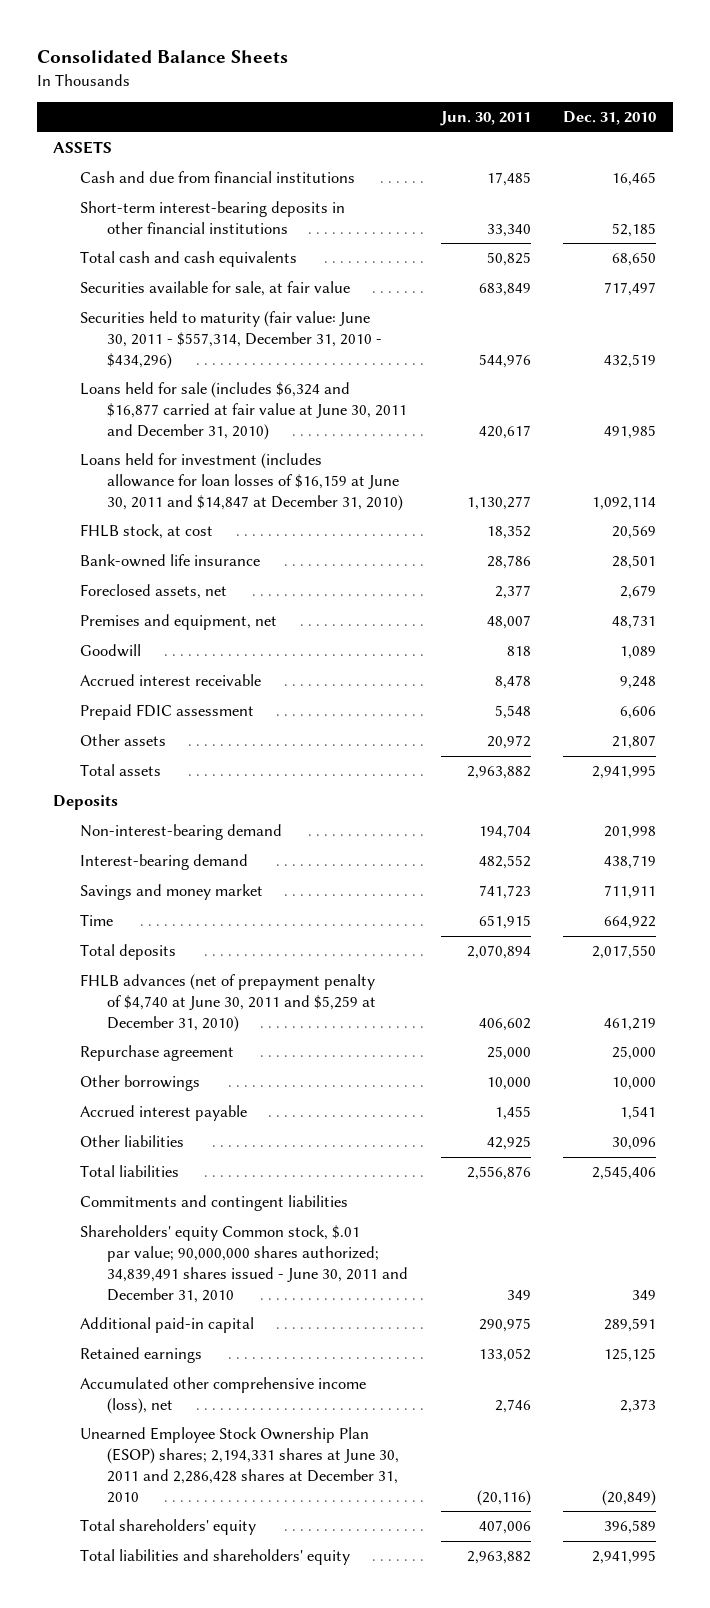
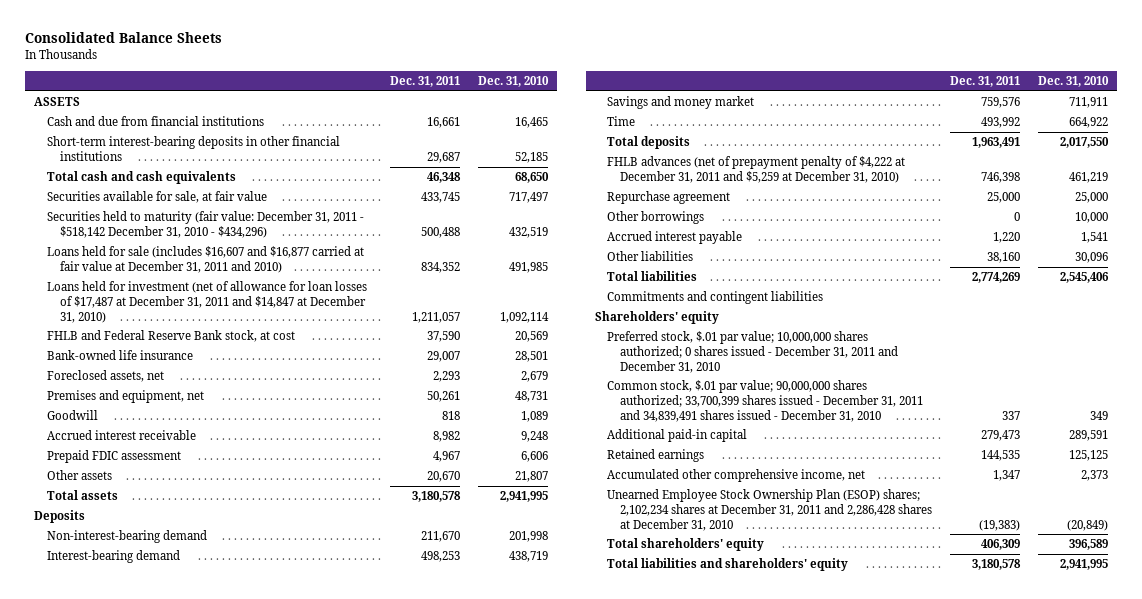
[439,111,531,127] Jun. 30, 2011 -> none
none -> [389,75,460,87] Dec. 31, 2011
[80,311,382,369] Securities held to maturity (fair value: June 30, 2011 - $557,314, December 31, 2010 - $434,296) -> [47,211,365,238] Securities held to maturity (fair value: December 31, 2011 - $518,142 December 31, 2010 - $434,296)
[80,382,407,440] Loans held for sale (includes $6,324 and $16,877 carried at fair value at June 30, 2011 and December 31, 2010) -> [47,246,365,273] Loans held for sale (includes $16,607 and $16,877 carried at fair value at December 31, 2011 and 2010)
[80,453,403,511] Loans held for investment (includes allowance for loan losses of $16,159 at June 30, 2011 and $14,847 at December 31, 2010) -> [47,281,368,323] Loans held for investment (net of allowance for loan losses of $17,487 at December 31, 2011 and $14,847 at December 31, 2010)
[80,524,214,540] FHLB stock, at cost -> [47,330,296,343] FHLB and Federal Reserve Bank stock, at cost
[80,974,376,1032] FHLB advances (net of prepayment penalty of $4,740 at June 30, 2011 and $5,259 at December 31, 2010) -> [607,156,906,183] FHLB advances (net of prepayment penalty of $4,222 at December 31, 2011 and $5,259 at December 31, 2010)
none -> [594,311,719,325] Shareholders' equity
none -> [607,331,899,373] Preferred stock, $.01 par value; 10,000,000 shares authorized; 0 shares issued - December 31, 2011 and December 31, 2010
[80,1225,408,1303] Shareholders' equity Common stock, $.01 par value; 90,000,000 shares authorized; 34,839,491 shares issued - June 30, 2011 and December 31, 2010 -> [607,380,924,422] Common stock, $.01 par value; 90,000,000 shares authorized; 33,700,399 shares issued - December 31, 2011 and 34,839,491 shares issued - December 31, 2010
[80,1377,367,1414] Accumulated other comprehensive income (loss), net -> [607,469,866,483] Accumulated other comprehensive income, net
[80,1427,399,1503] Unearned Employee Stock Ownership Plan (ESOP) shares; 2,194,331 shares at June 30, 2011 and 2,286,428 shares at December 31, 2010 -> [607,489,933,531] Unearned Employee Stock Ownership Plan (ESOP) shares; 2,102,234 shares at December 31, 2011 and 2,286,428 shares at December 31, 2010

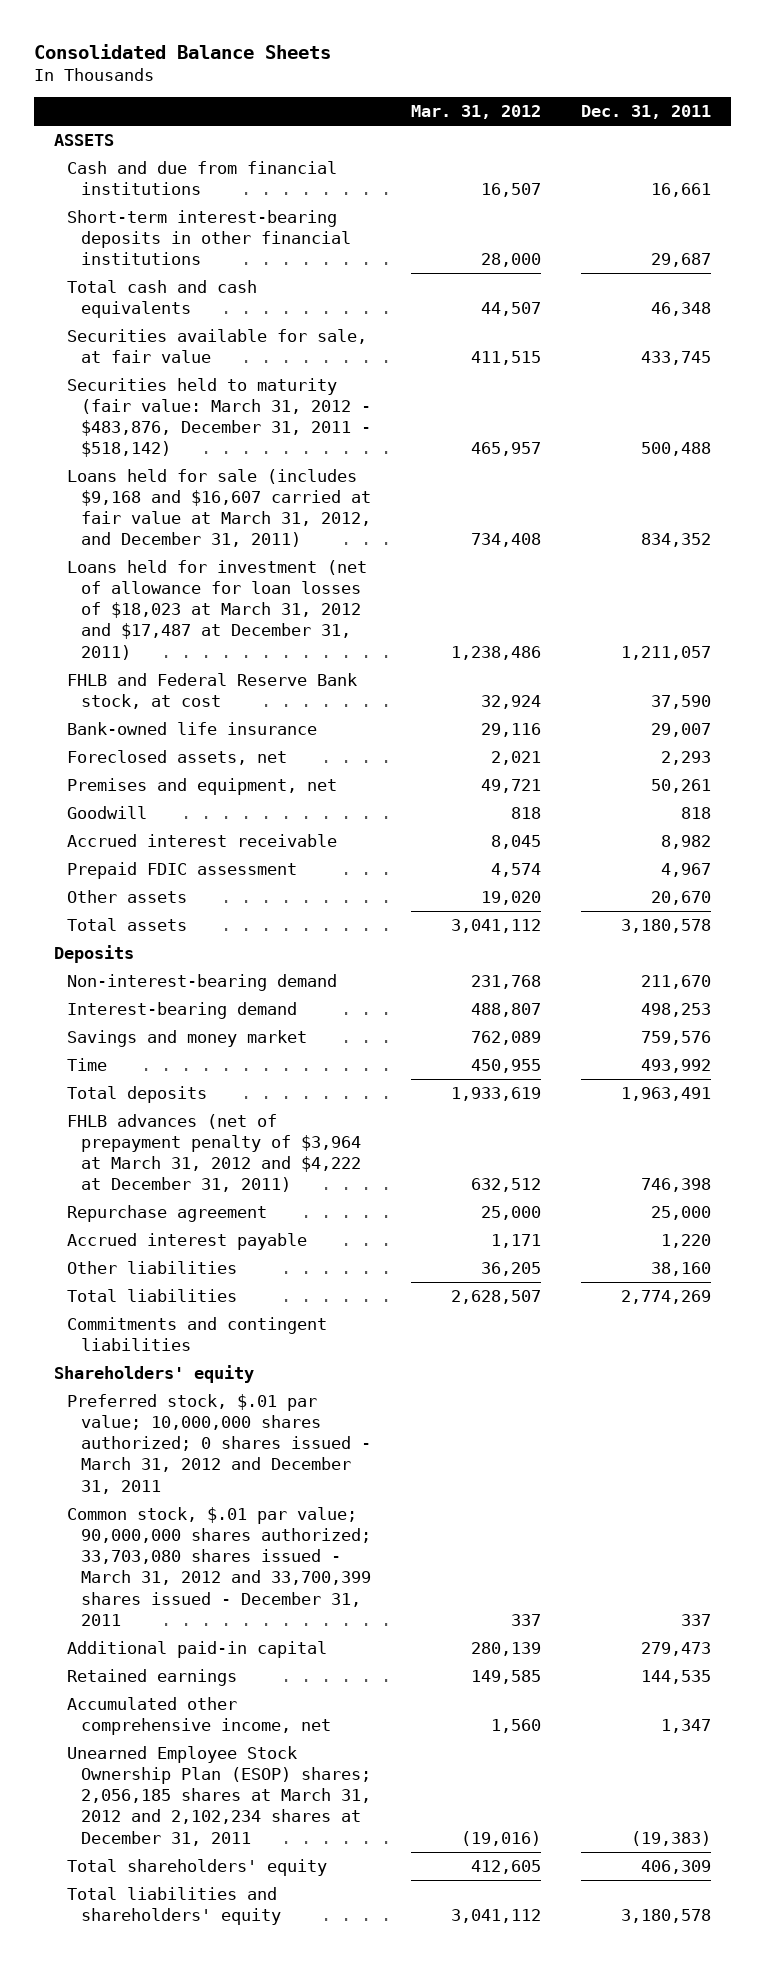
[477,75,549,87] Dec. 31, 2010 -> none
none -> [410,105,541,120] Mar. 31, 2012
[47,211,365,238] Securities held to maturity (fair value: December 31, 2011 - $518,142 December 31, 2010 - $434,296) -> [67,377,371,458] Securities held to maturity (fair value: March 31, 2012 - $483,876, December 31, 2011 - $518,142)
[47,246,365,273] Loans held for sale (includes $16,607 and $16,877 carried at fair value at December 31, 2011 and 2010) -> [67,468,371,548] Loans held for sale (includes $9,168 and $16,607 carried at fair value at March 31, 2012, and December 31, 2011)
[47,281,368,323] Loans held for investment (net of allowance for loan losses of $17,487 at December 31, 2011 and $14,847 at December 31, 2010) -> [67,559,368,660] Loans held for investment (net of allowance for loan losses of $18,023 at March 31, 2012 and $17,487 at December 31, 2011)
[607,156,906,183] FHLB advances (net of prepayment penalty of $4,222 at December 31, 2011 and $5,259 at December 31, 2010) -> [67,1113,361,1193] FHLB advances (net of prepayment penalty of $3,964 at March 31, 2012 and $4,222 at December 31, 2011)
[607,211,705,225] Other borrowings -> none
[607,331,899,373] Preferred stock, $.01 par value; 10,000,000 shares authorized; 0 shares issued - December 31, 2011 and December 31, 2010 -> [67,1393,371,1494] Preferred stock, $.01 par value; 10,000,000 shares authorized; 0 shares issued - March 31, 2012 and December 31, 2011
[607,380,924,422] Common stock, $.01 par value; 90,000,000 shares authorized; 33,700,399 shares issued - December 31, 2011 and 34,839,491 shares issued - December 31, 2010 -> [67,1506,371,1626] Common stock, $.01 par value; 90,000,000 shares authorized; 33,703,080 shares issued - March 31, 2012 and 33,700,399 shares issued - December 31, 2011
[607,489,933,531] Unearned Employee Stock Ownership Plan (ESOP) shares; 2,102,234 shares at December 31, 2011 and 2,286,428 shares at December 31, 2010 -> [67,1745,371,1846] Unearned Employee Stock Ownership Plan (ESOP) shares; 2,056,185 shares at March 31, 2012 and 2,102,234 shares at December 31, 2011

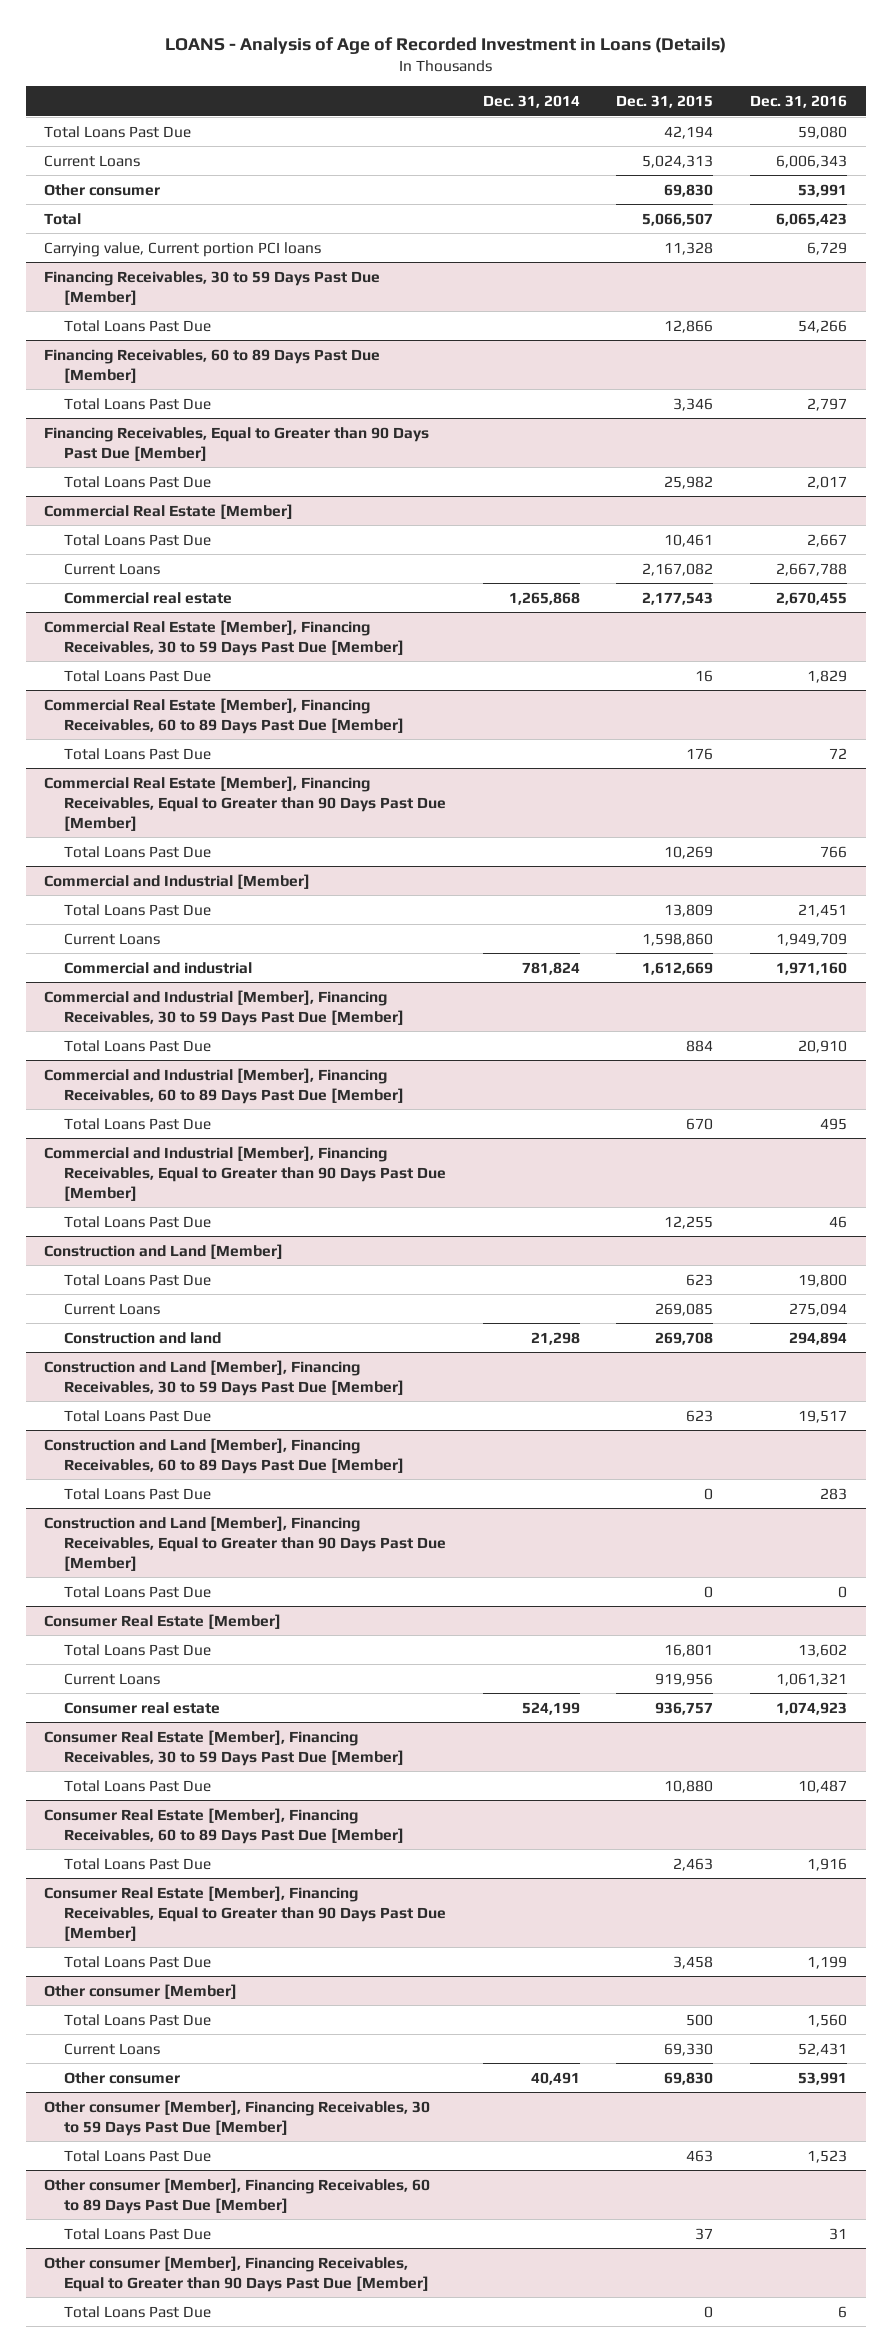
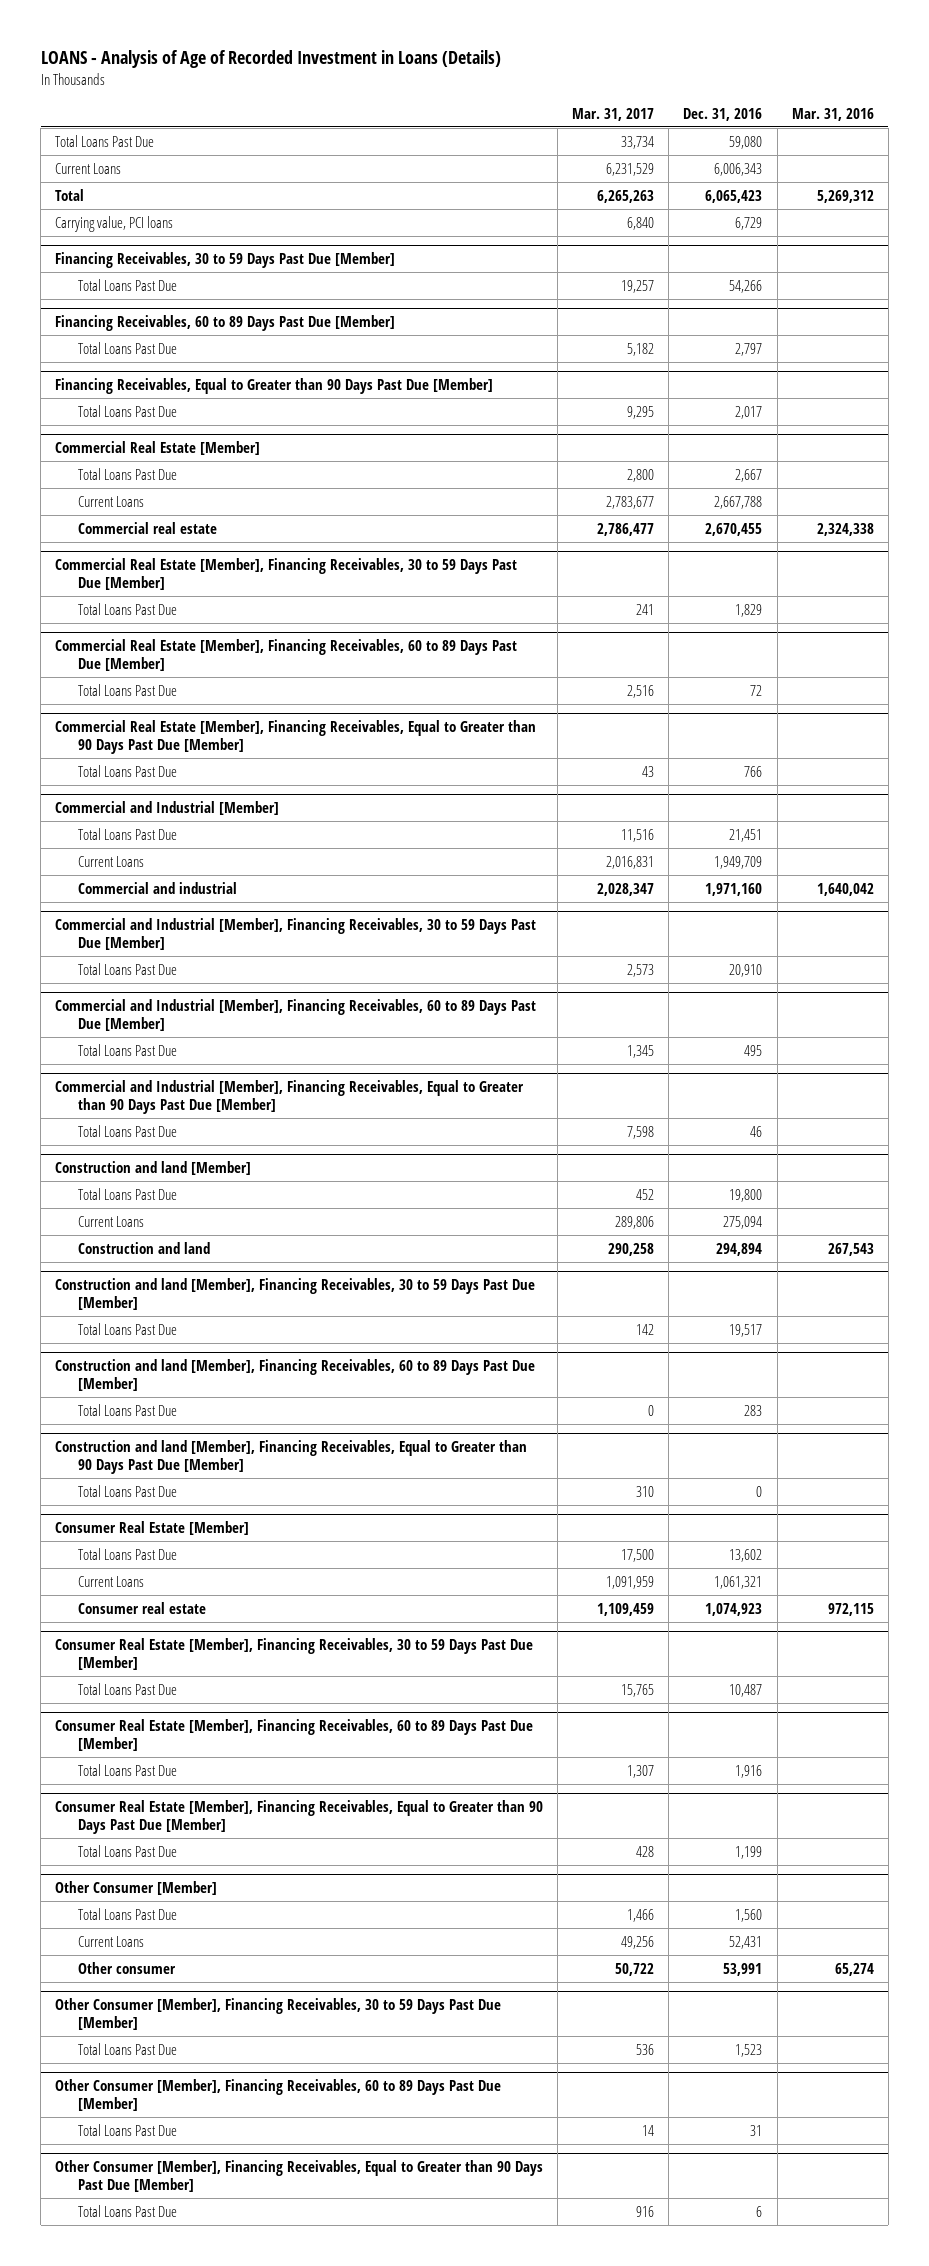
[482,95,580,109] Dec. 31, 2014 -> none
[616,95,714,109] Dec. 31, 2015 -> none
none -> [572,107,655,121] Mar. 31, 2017
none -> [791,107,874,121] Mar. 31, 2016
[44,183,161,196] Other consumer -> none
[44,241,322,257] Carrying value, Current portion PCI loans -> [55,215,174,232] Carrying value, PCI loans
[44,1243,284,1259] Construction and Land [Member] -> [55,1160,252,1175] Construction and land [Member]
[44,1359,404,1396] Construction and Land [Member], Financing Receivables, 30 to 59 Days Past Due [Member] -> [55,1277,536,1310] Construction and land [Member], Financing Receivables, 30 to 59 Days Past Due [Member]
[44,1437,404,1474] Construction and Land [Member], Financing Receivables, 60 to 89 Days Past Due [Member] -> [55,1358,536,1391] Construction and land [Member], Financing Receivables, 60 to 89 Days Past Due [Member]
[44,1515,446,1571] Construction and Land [Member], Financing Receivables, Equal to Greater than 90 Days Past Due [Member] -> [55,1439,528,1474] Construction and land [Member], Financing Receivables, Equal to Greater than 90 Days Past Due [Member]
[44,1983,238,1999] Other consumer [Member] -> [55,1880,218,1895] Other Consumer [Member]
[44,2099,431,2136] Other consumer [Member], Financing Receivables, 30 to 59 Days Past Due [Member] -> [55,1997,502,2030] Other Consumer [Member], Financing Receivables, 30 to 59 Days Past Due [Member]
[44,2177,431,2214] Other consumer [Member], Financing Receivables, 60 to 89 Days Past Due [Member] -> [55,2078,502,2111] Other Consumer [Member], Financing Receivables, 60 to 89 Days Past Due [Member]
[44,2255,429,2292] Other consumer [Member], Financing Receivables, Equal to Greater than 90 Days Past Due [Member] -> [55,2159,544,2192] Other Consumer [Member], Financing Receivables, Equal to Greater than 90 Days Past Due [Member]

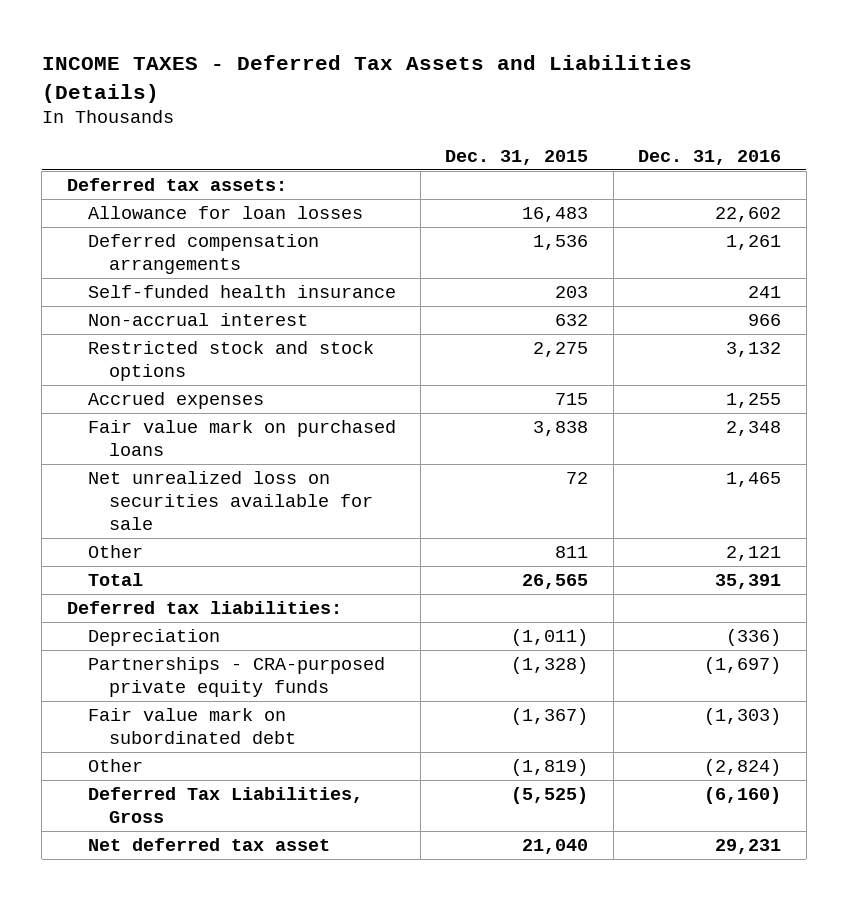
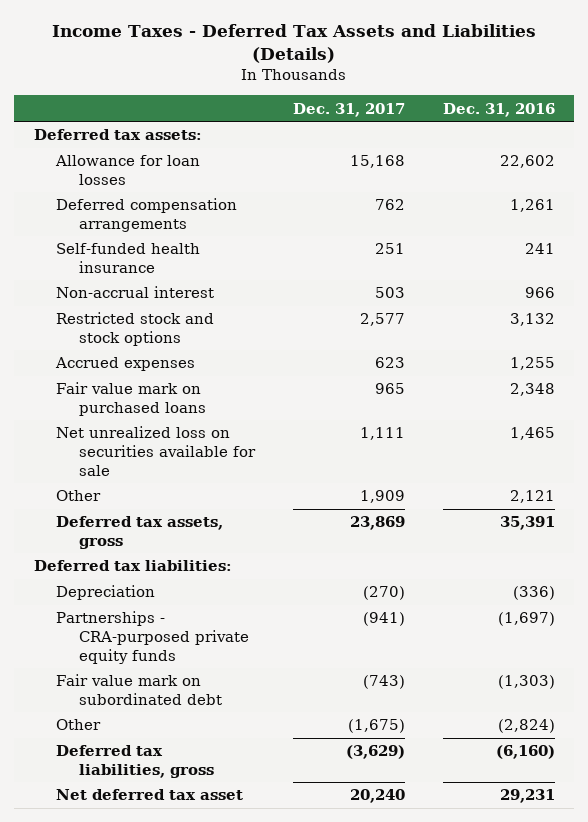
[41,55,692,103] INCOME TAXES - Deferred Tax Assets and Liabilities (Details) -> [52,24,537,64] Income Taxes - Deferred Tax Assets and Liabilities (Details)
[445,149,589,165] Dec. 31, 2015 -> none
none -> [292,102,405,117] Dec. 31, 2017
[87,573,143,587] Total -> [56,516,224,549] Deferred tax assets, gross
[87,787,363,824] Deferred Tax Liabilities, Gross -> [56,745,214,778] Deferred tax liabilities, gross

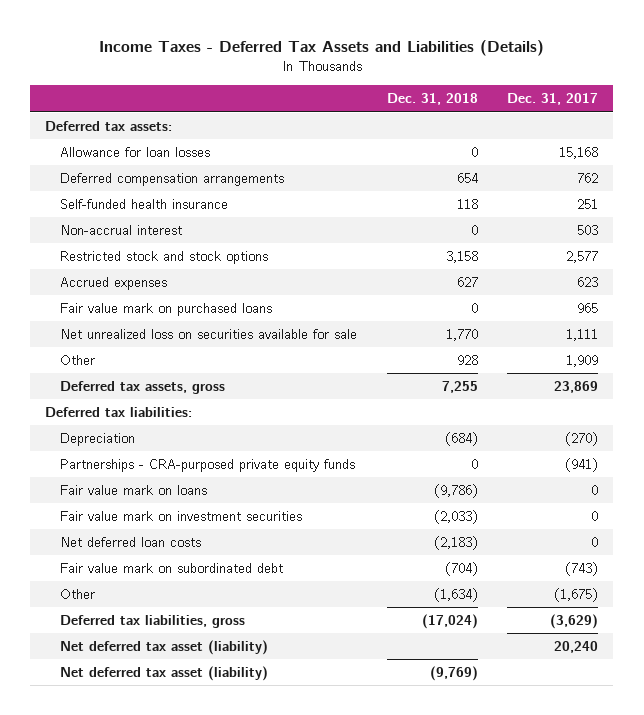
[442,102,555,117] Dec. 31, 2016 -> none
none -> [386,93,478,106] Dec. 31, 2018
none -> [60,485,208,496] Fair value mark on loans
none -> [60,511,303,522] Fair value mark on investment securities
none -> [60,537,202,548] Net deferred loan costs
[56,789,244,801] Net deferred tax asset -> [60,640,269,656] Net deferred tax asset (liability)
none -> [60,666,269,682] Net deferred tax asset (liability)

